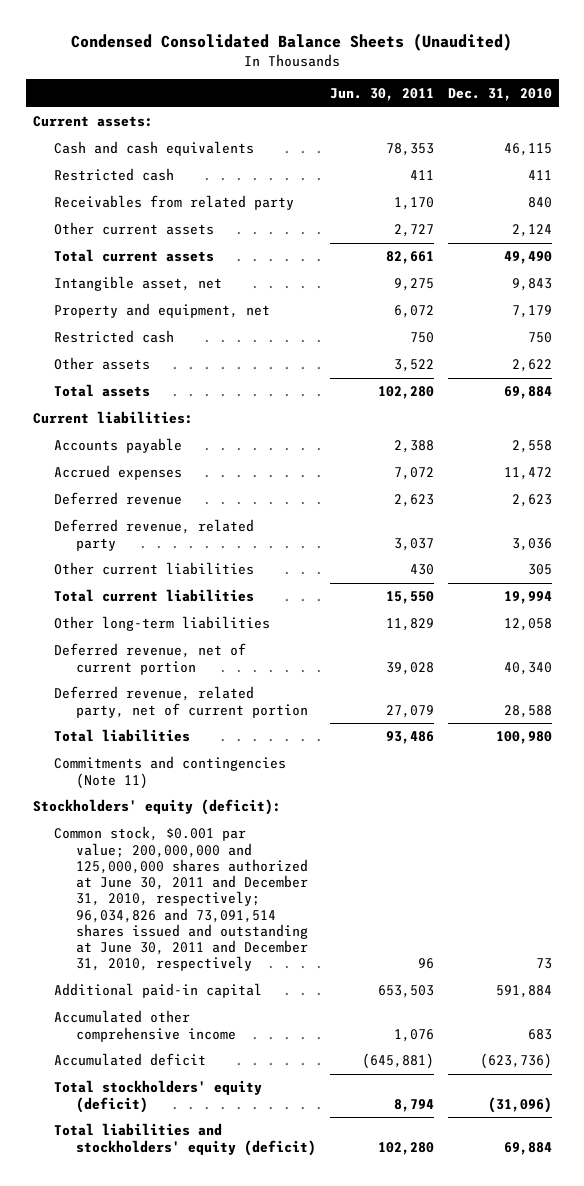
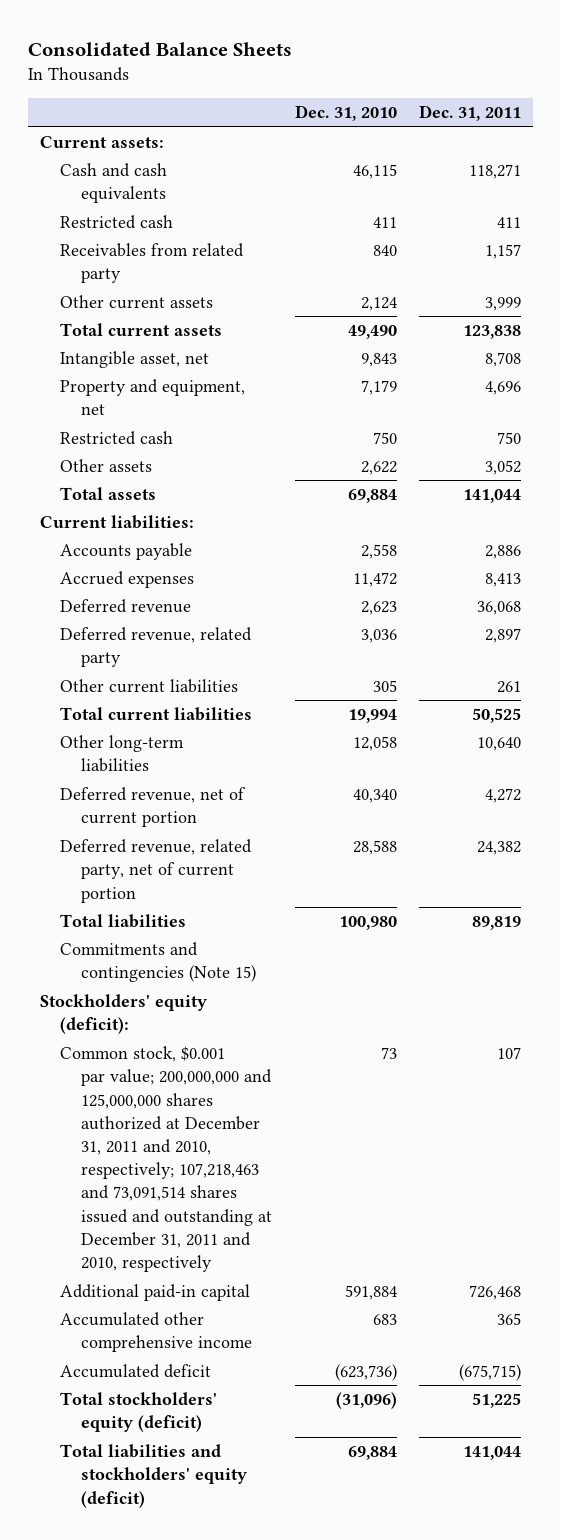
[71,33,513,52] Condensed Consolidated Balance Sheets (Unaudited) -> [28,42,293,57] Consolidated Balance Sheets
[329,87,434,101] Jun. 30, 2011 -> none
none -> [419,105,522,122] Dec. 31, 2011
[54,756,287,789] Commitments and contingencies (Note 11) -> [60,942,256,983] Commitments and contingencies (Note 15)
[54,826,308,972] Common stock, $0.001 par value; 200,000,000 and 125,000,000 shares authorized at June 30, 2011 and December 31, 2010, respectively; 96,034,826 and 73,091,514 shares issued and outstanding at June 30, 2011 and December 31, 2010, respectively -> [60,1046,272,1273] Common stock, $0.001 par value; 200,000,000 and 125,000,000 shares authorized at December 31, 2011 and 2010, respectively; 107,218,463 and 73,091,514 shares issued and outstanding at December 31, 2011 and 2010, respectively

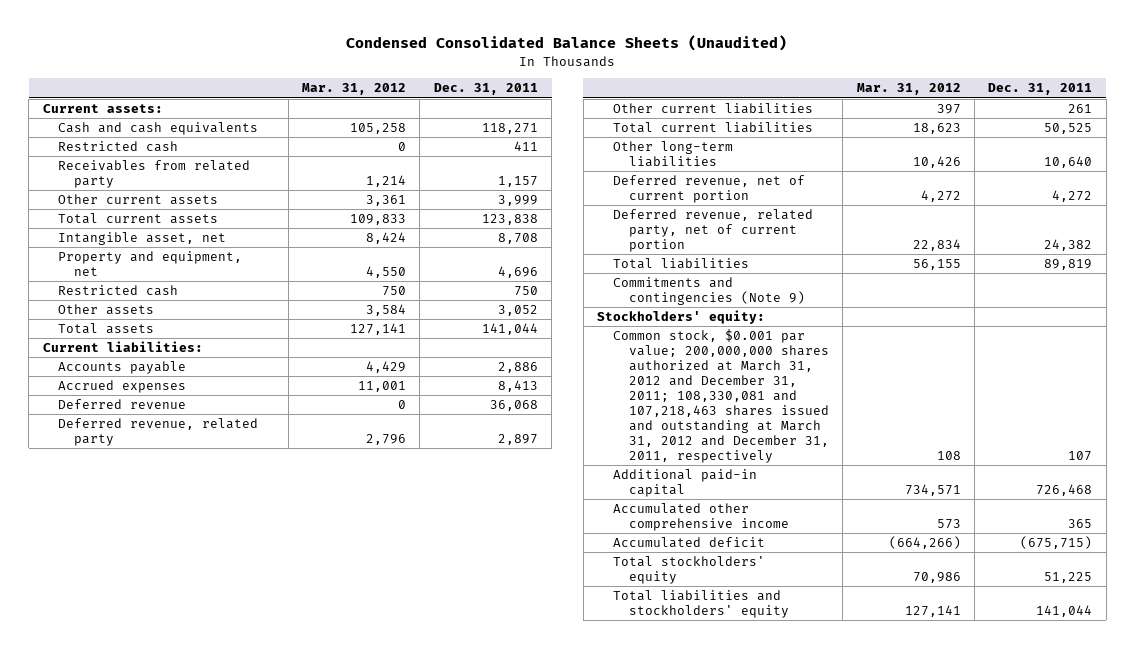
[28,42,293,57] Consolidated Balance Sheets -> [346,35,788,52] Condensed Consolidated Balance Sheets (Unaudited)
[294,105,397,122] Dec. 31, 2010 -> none
none -> [301,83,406,96] Mar. 31, 2012
[60,942,256,983] Commitments and contingencies (Note 15) -> [613,277,805,306] Commitments and contingencies (Note 9)
[39,994,207,1035] Stockholders' equity (deficit): -> [597,310,766,325] Stockholders' equity:
[60,1046,272,1273] Common stock, $0.001 par value; 200,000,000 and 125,000,000 shares authorized at December 31, 2011 and 2010, respectively; 107,218,463 and 73,091,514 shares issued and outstanding at December 31, 2011 and 2010, respectively -> [613,329,829,464] Common stock, $0.001 par value; 200,000,000 shares authorized at March 31, 2012 and December 31, 2011; 108,330,081 and 107,218,463 shares issued and outstanding at March 31, 2012 and December 31, 2011, respectively
[60,1392,218,1433] Total stockholders' equity (deficit) -> [613,556,766,585] Total stockholders' equity
[60,1444,247,1508] Total liabilities and stockholders' equity (deficit) -> [613,590,789,619] Total liabilities and stockholders' equity

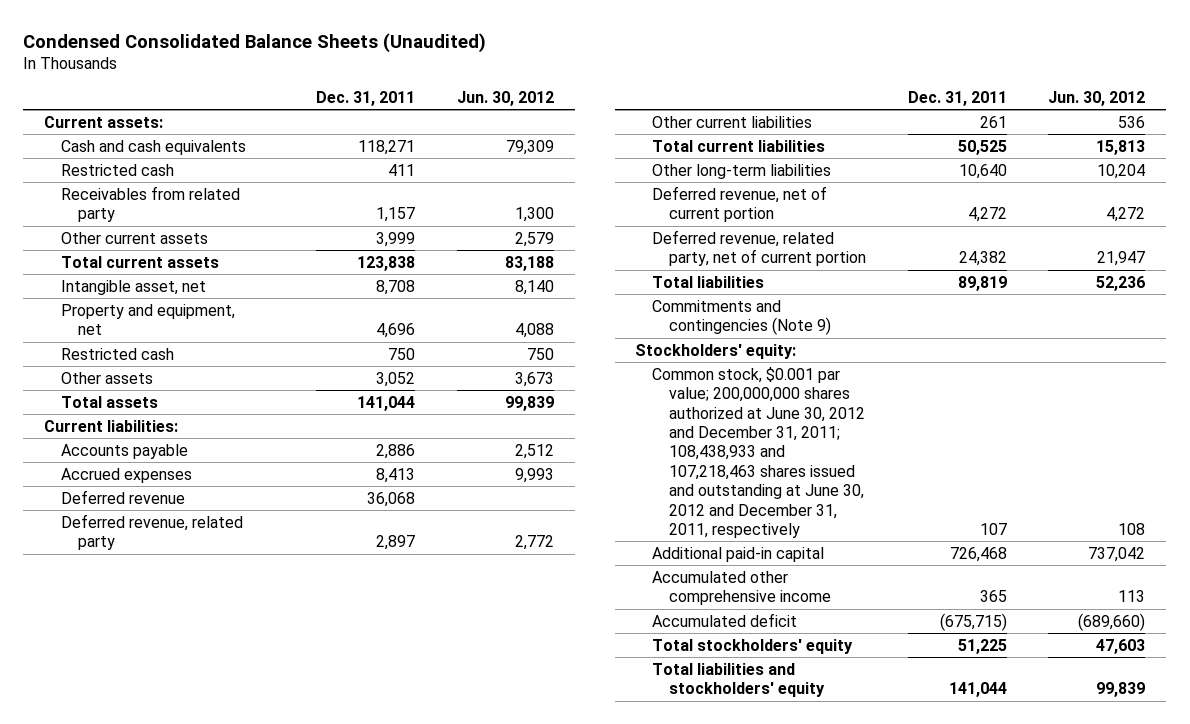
[301,83,406,96] Mar. 31, 2012 -> none
none -> [457,91,555,107] Jun. 30, 2012
[613,329,829,464] Common stock, $0.001 par value; 200,000,000 shares authorized at March 31, 2012 and December 31, 2011; 108,330,081 and 107,218,463 shares issued and outstanding at March 31, 2012 and December 31, 2011, respectively -> [652,366,865,539] Common stock, $0.001 par value; 200,000,000 shares authorized at June 30, 2012 and December 31, 2011; 108,438,933 and 107,218,463 shares issued and outstanding at June 30, 2012 and December 31, 2011, respectively

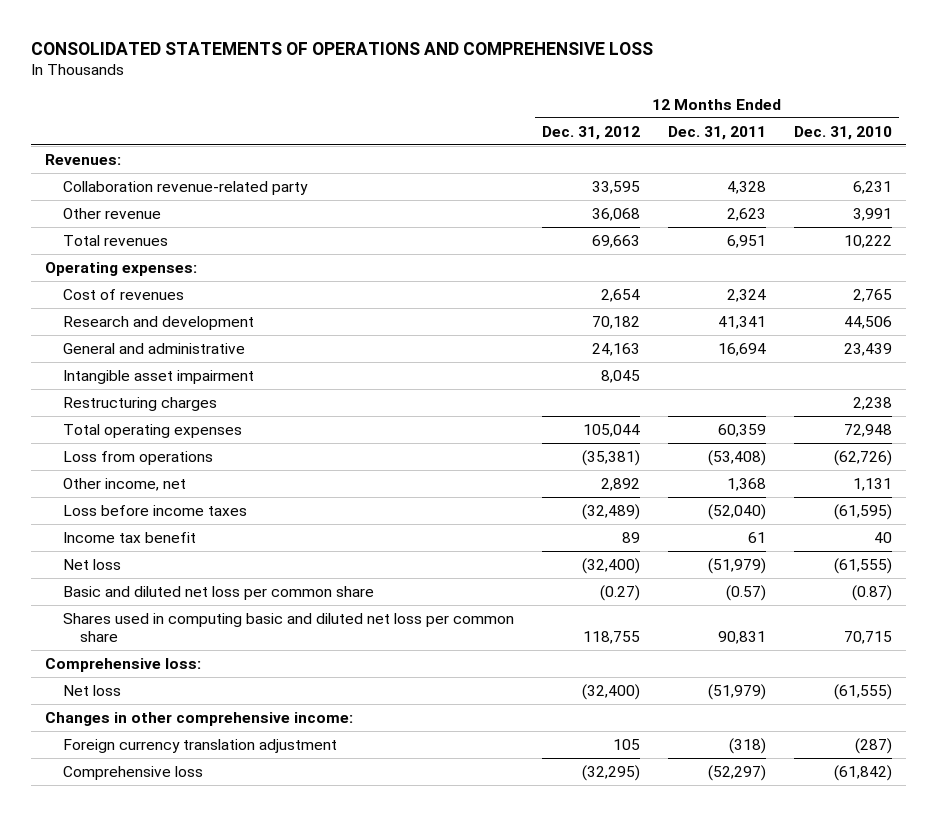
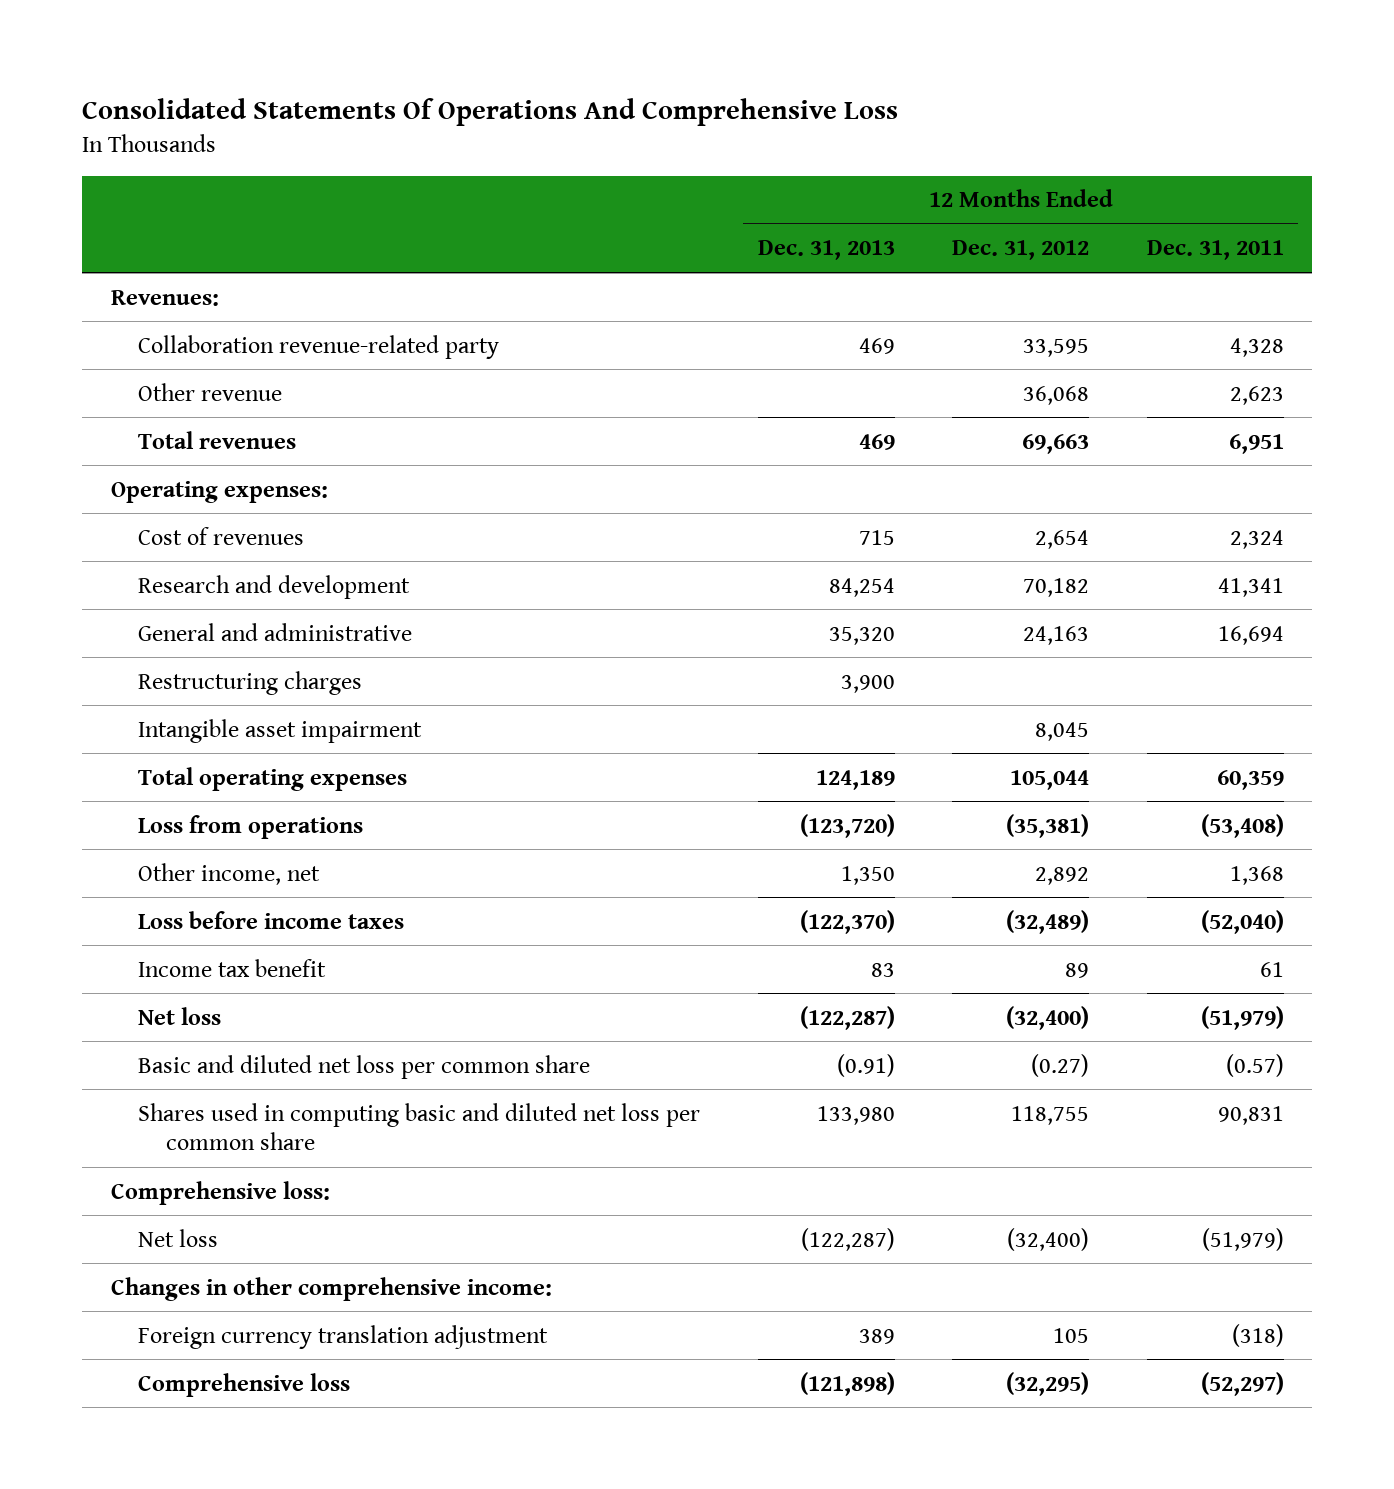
[30,41,653,55] CONSOLIDATED STATEMENTS OF OPERATIONS AND COMPREHENSIVE LOSS -> [82,98,899,127] Consolidated Statements Of Operations And Comprehensive Loss
[793,125,892,140] Dec. 31, 2010 -> none
none -> [757,240,895,261] Dec. 31, 2013
[62,369,254,384] Intangible asset impairment -> [138,718,423,743] Intangible asset impairment

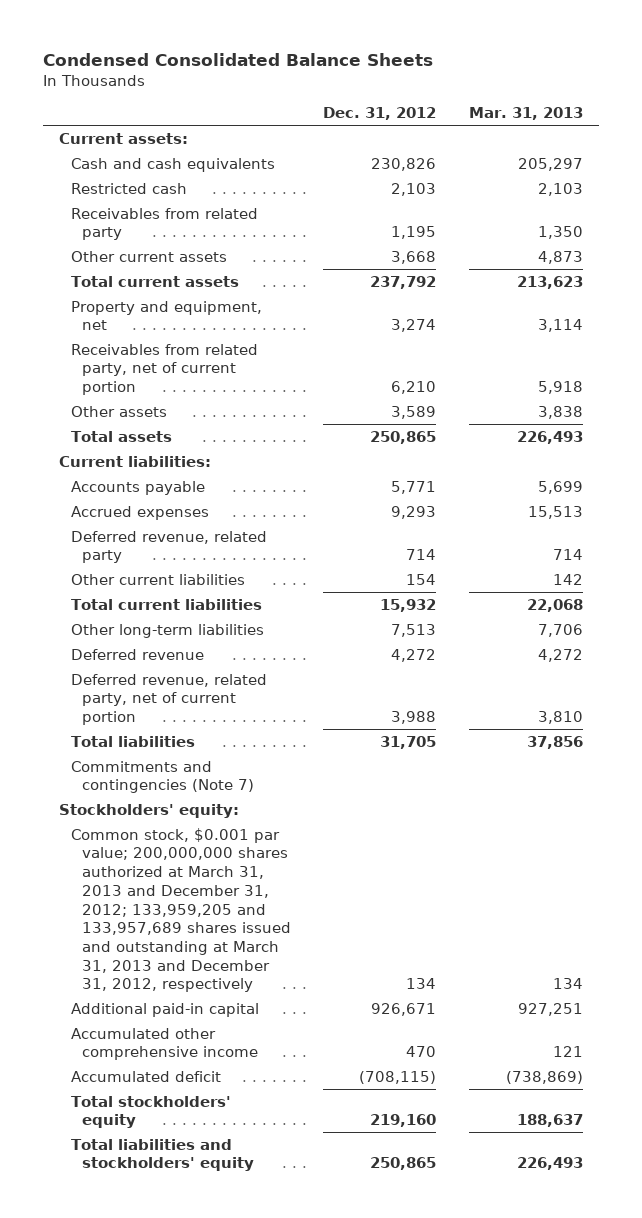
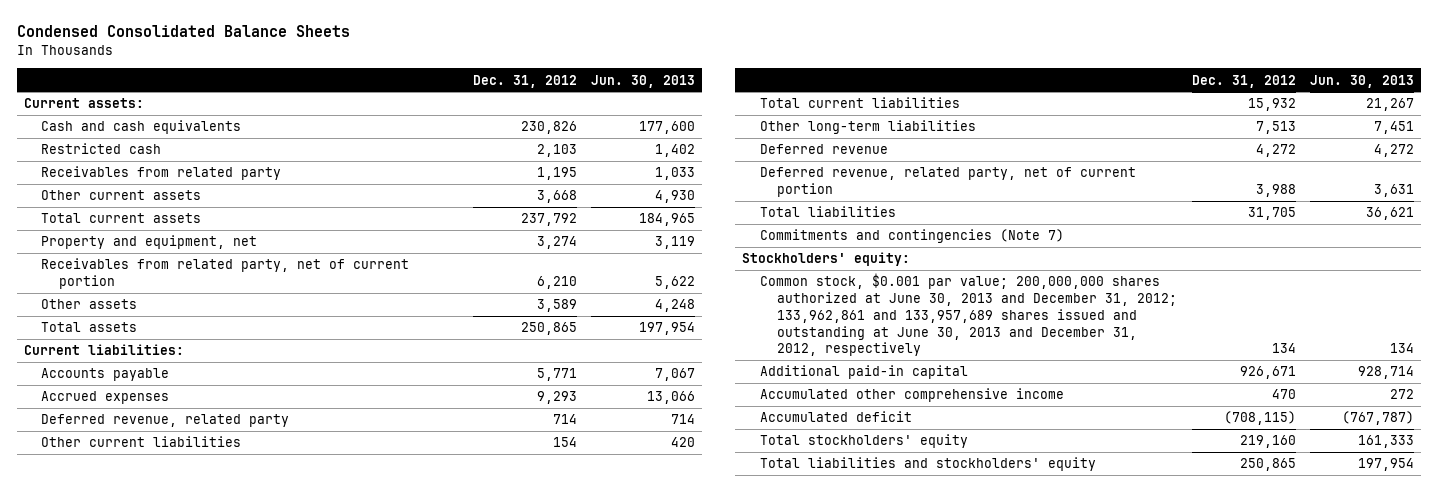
[468,107,583,121] Mar. 31, 2013 -> none
none -> [591,74,696,88] Jun. 30, 2013
[70,827,292,993] Common stock, $0.001 par value; 200,000,000 shares authorized at March 31, 2013 and December 31, 2012; 133,959,205 and 133,957,689 shares issued and outstanding at March 31, 2013 and December 31, 2012, respectively -> [759,273,1178,357] Common stock, $0.001 par value; 200,000,000 shares authorized at June 30, 2013 and December 31, 2012; 133,962,861 and 133,957,689 shares issued and outstanding at June 30, 2013 and December 31, 2012, respectively

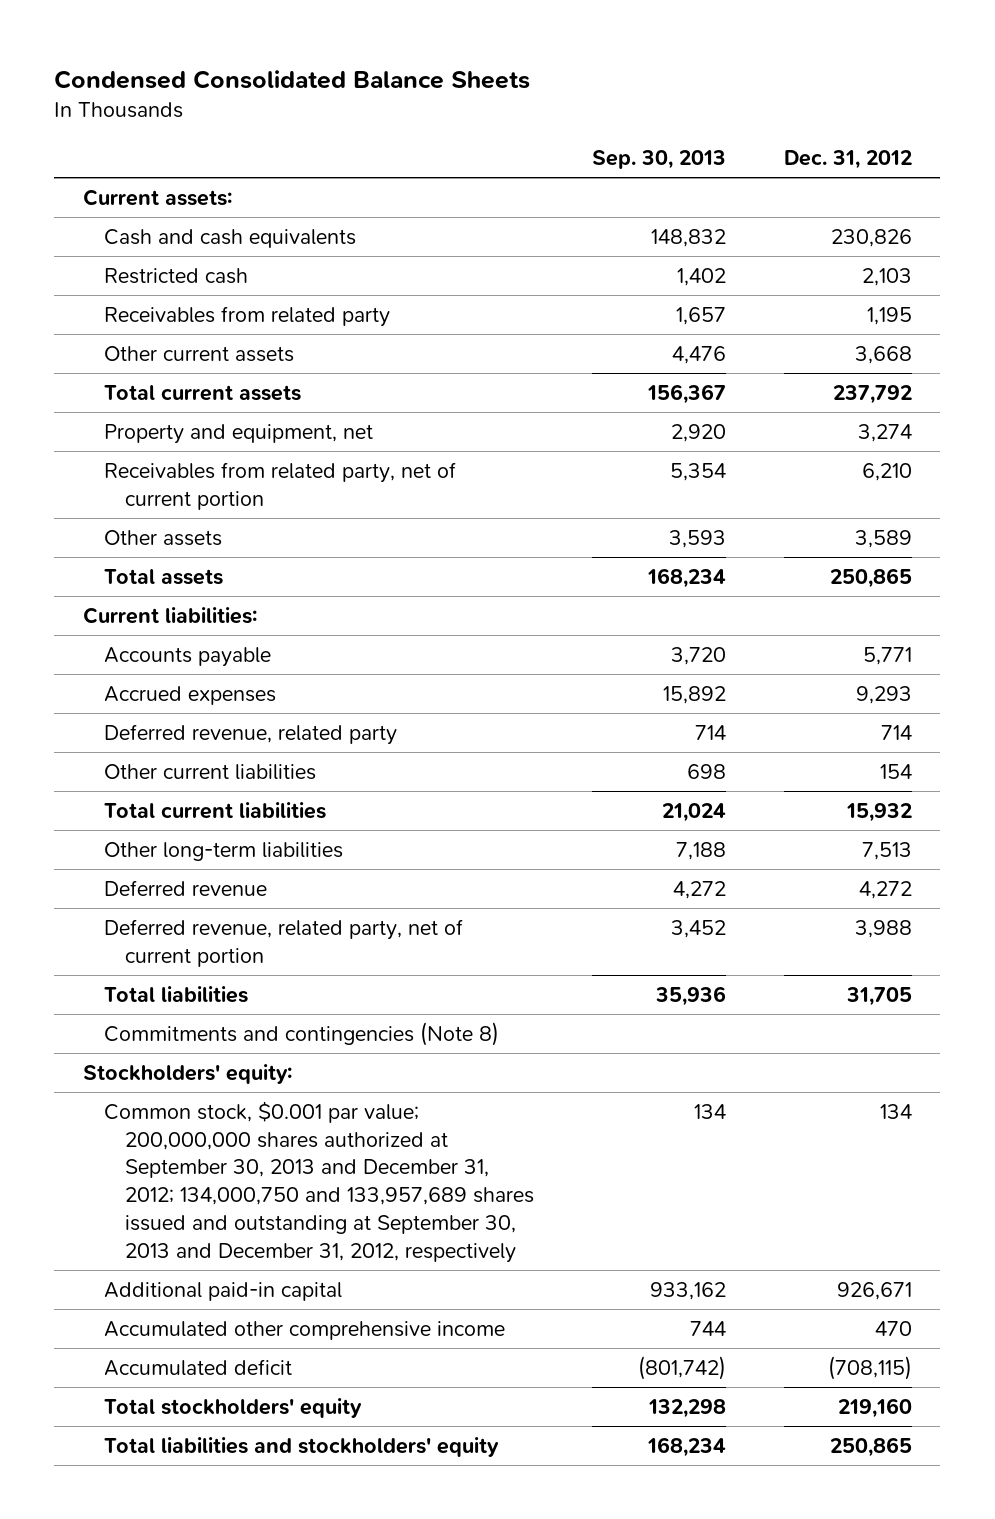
[591,74,696,88] Jun. 30, 2013 -> none
none -> [591,150,726,170] Sep. 30, 2013
[759,229,1064,244] Commitments and contingencies (Note 7) -> [104,1021,500,1046] Commitments and contingencies (Note 8)
[759,273,1178,357] Common stock, $0.001 par value; 200,000,000 shares authorized at June 30, 2013 and December 31, 2012; 133,962,861 and 133,957,689 shares issued and outstanding at June 30, 2013 and December 31, 2012, respectively -> [104,1100,535,1263] Common stock, $0.001 par value; 200,000,000 shares authorized at September 30, 2013 and December 31, 2012; 134,000,750 and 133,957,689 shares issued and outstanding at September 30, 2013 and December 31, 2012, respectively

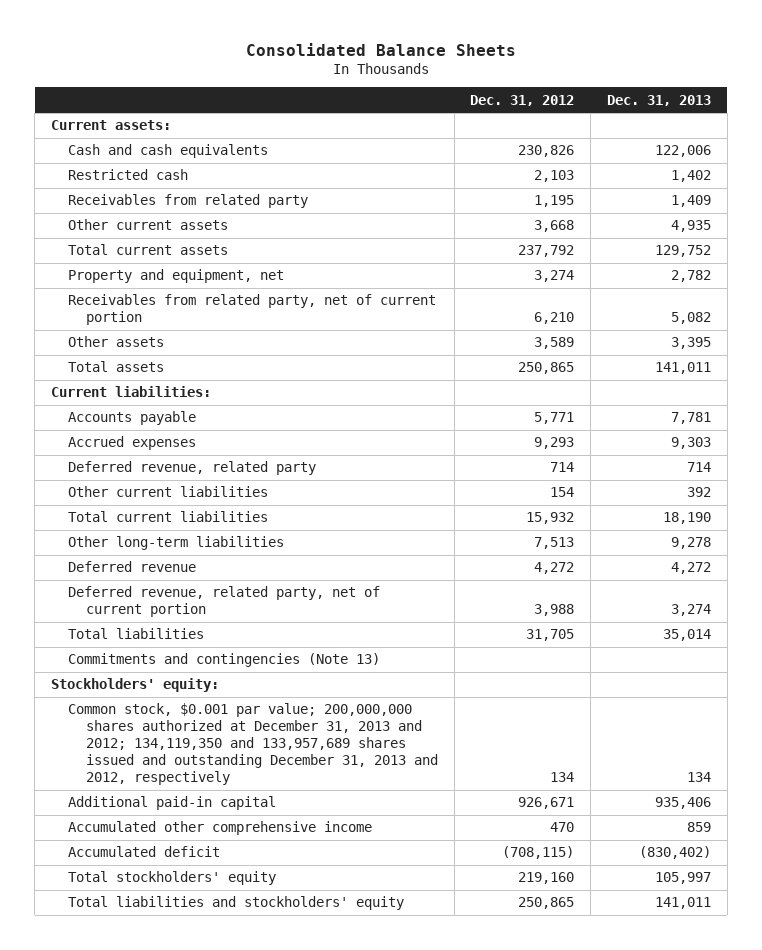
[54,69,531,89] Condensed Consolidated Balance Sheets -> [245,42,516,56] Consolidated Balance Sheets
[591,150,726,170] Sep. 30, 2013 -> none
none -> [606,94,711,106] Dec. 31, 2013
[104,1021,500,1046] Commitments and contingencies (Note 8) -> [68,653,381,668] Commitments and contingencies (Note 13)
[104,1100,535,1263] Common stock, $0.001 par value; 200,000,000 shares authorized at September 30, 2013 and December 31, 2012; 134,000,750 and 133,957,689 shares issued and outstanding at September 30, 2013 and December 31, 2012, respectively -> [68,703,439,785] Common stock, $0.001 par value; 200,000,000 shares authorized at December 31, 2013 and 2012; 134,119,350 and 133,957,689 shares issued and outstanding December 31, 2013 and 2012, respectively

